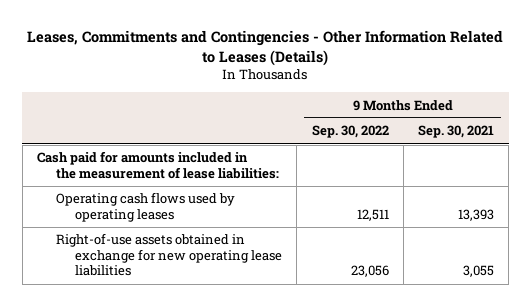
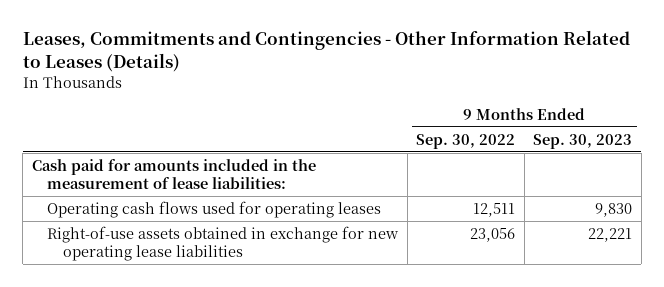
[417,125,494,139] Sep. 30, 2021 -> none
none -> [533,133,633,149] Sep. 30, 2023
[56,192,236,222] Operating cash flows used by operating leases -> [47,200,382,218] Operating cash flows used for operating leases

